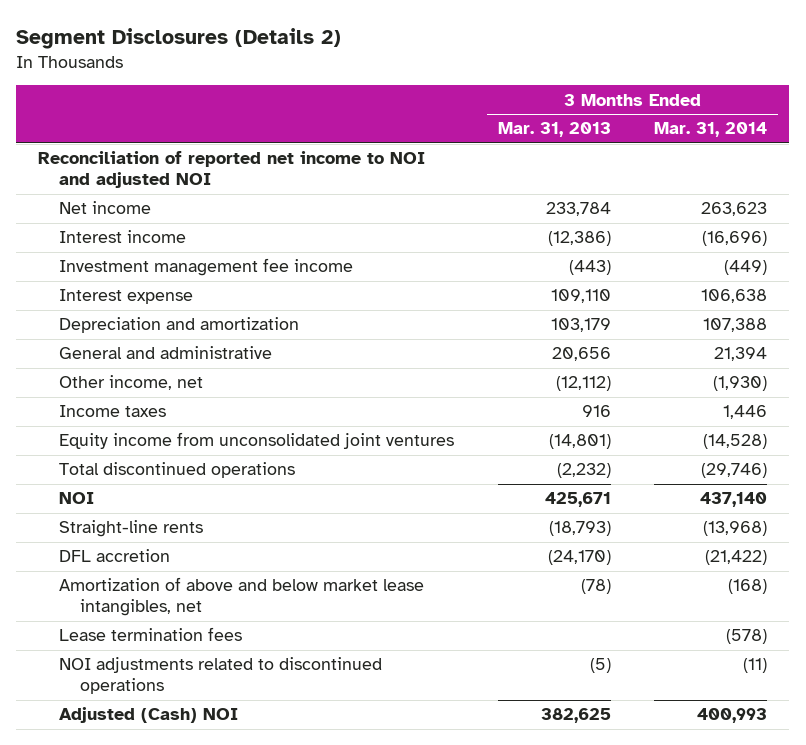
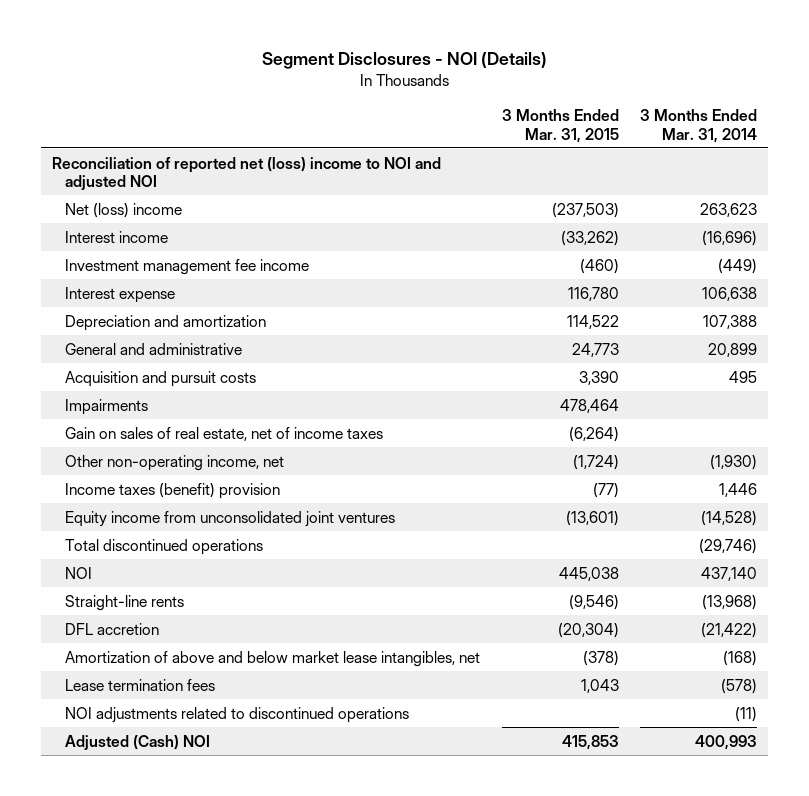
[16,27,342,49] Segment Disclosures (Details 2) -> [261,52,547,70] Segment Disclosures - NOI (Details)
[497,122,611,138] Mar. 31, 2013 -> none
none -> [501,109,619,143] 3 Months Ended Mar. 31, 2015
[38,151,426,189] Reconciliation of reported net income to NOI and adjusted NOI -> [52,156,442,191] Reconciliation of reported net (loss) income to NOI and adjusted NOI
[59,201,152,215] Net income -> [65,202,183,218] Net (loss) income
[714,347,768,362] 21,394 -> [708,342,758,357] 20,899
none -> [65,370,257,387] Acquisition and pursuit costs
none -> [65,398,149,415] Impairments
none -> [65,426,384,441] Gain on sales of real estate, net of income taxes
[59,375,204,391] Other income, net -> [65,454,285,471] Other non-operating income, net
[59,405,167,418] Income taxes -> [65,482,281,499] Income taxes (benefit) provision

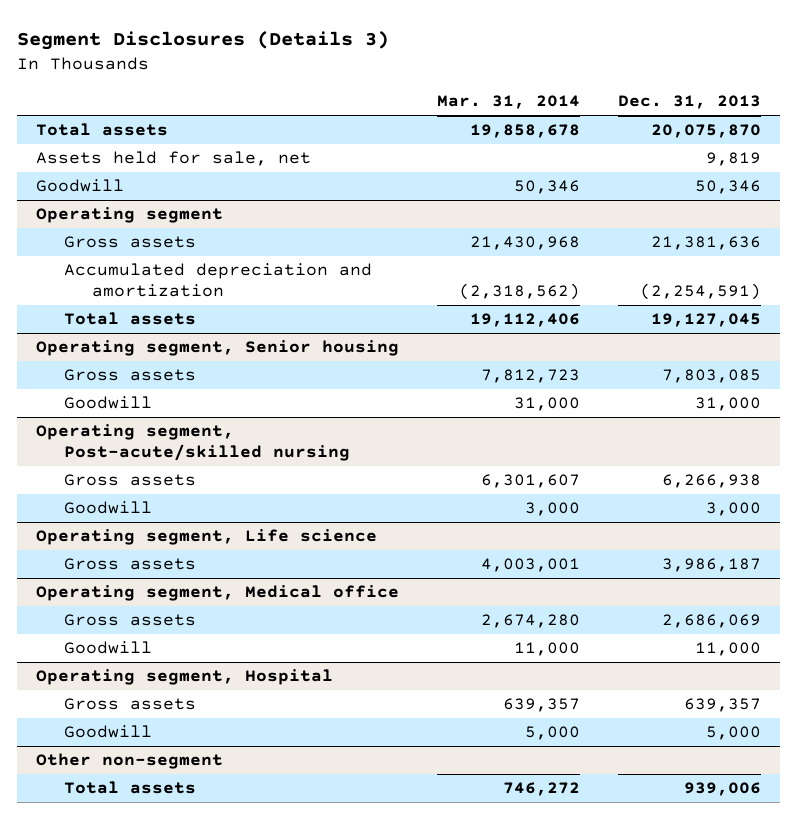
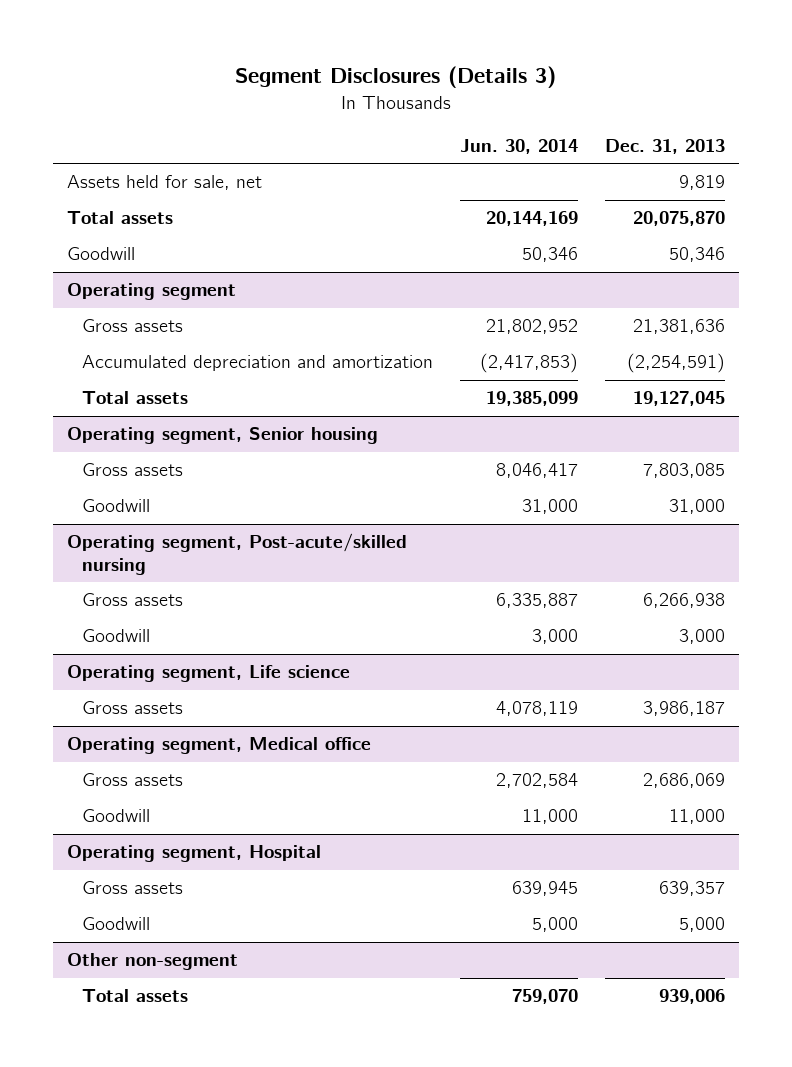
[437,95,581,110] Mar. 31, 2014 -> none
none -> [459,139,578,155] Jun. 30, 2014
[36,123,169,137] Total assets -> [67,211,174,225] Total assets

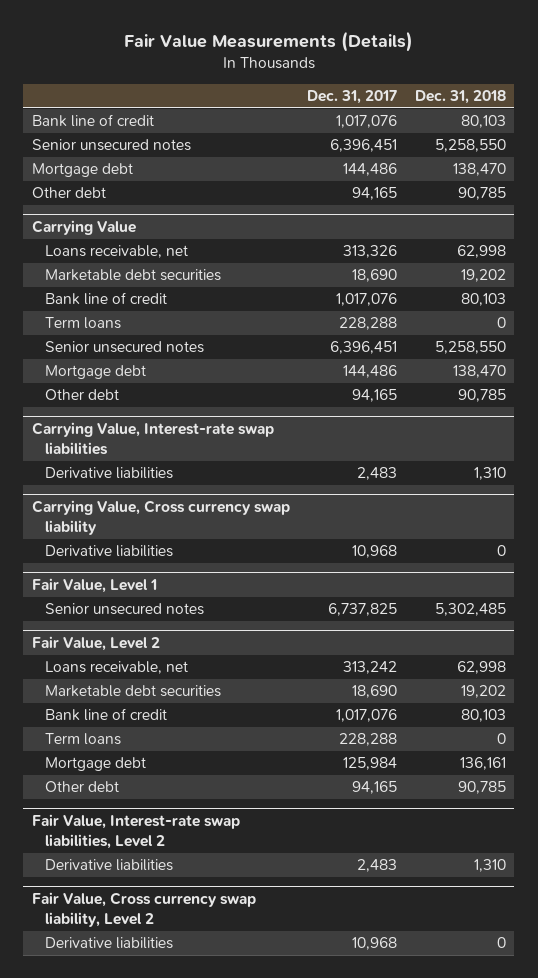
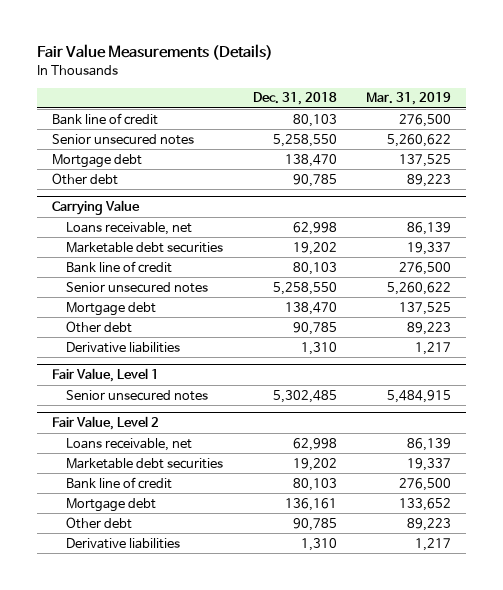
[307,90,398,105] Dec. 31, 2017 -> none
none -> [365,92,451,106] Mar. 31, 2019
[45,317,122,330] Term loans -> none
[31,422,274,455] Carrying Value, Interest-rate swap liabilities -> none
[31,500,290,535] Carrying Value, Cross currency swap liability -> none
[45,545,174,558] Derivative liabilities -> none
[45,733,122,746] Term loans -> none
[31,814,240,849] Fair Value, Interest-rate swap liabilities, Level 2 -> none
[31,892,256,927] Fair Value, Cross currency swap liability, Level 2 -> none
[45,937,174,950] Derivative liabilities -> none

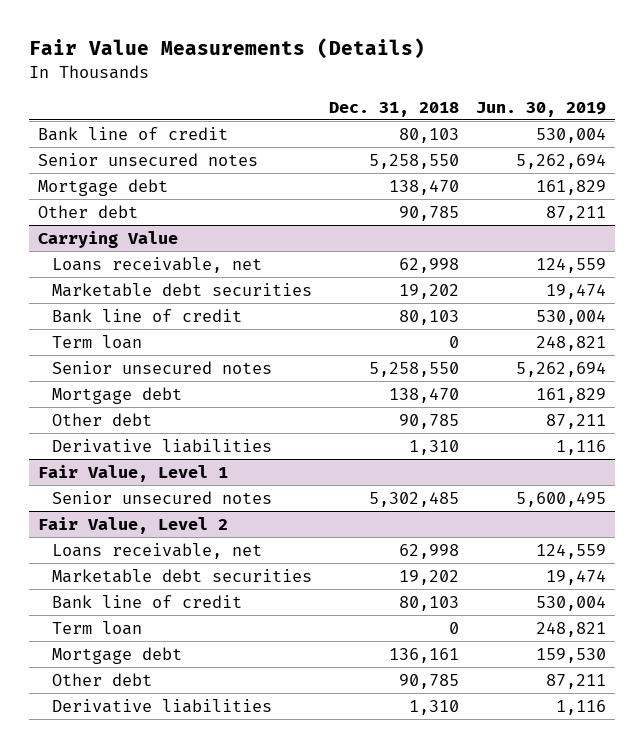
[365,92,451,106] Mar. 31, 2019 -> none
none -> [476,101,607,117] Jun. 30, 2019
none -> [51,334,142,349] Term loan
none -> [51,620,142,635] Term loan

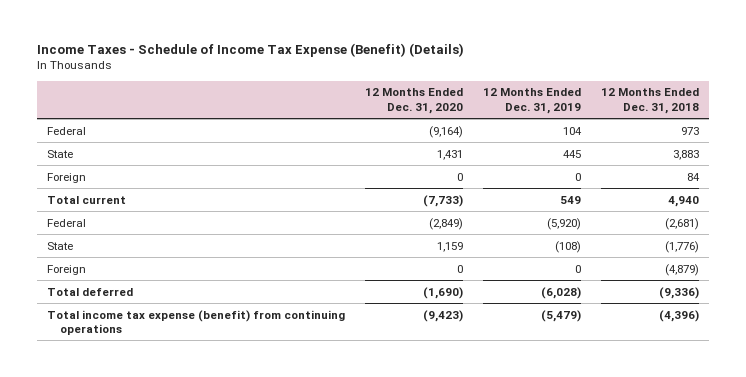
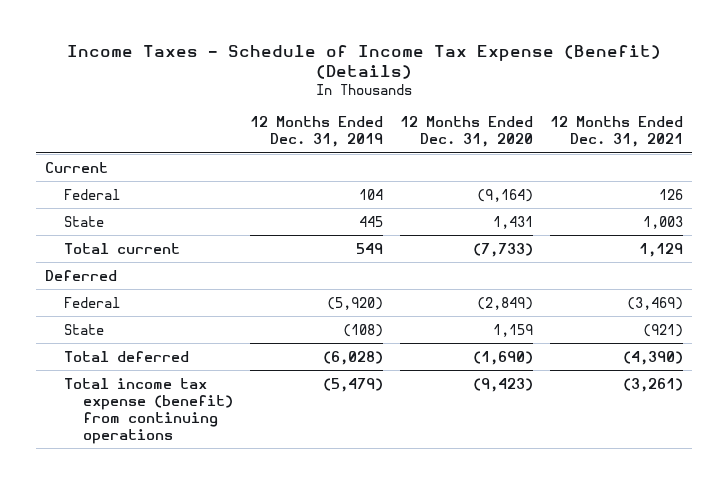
[601,88,700,114] 12 Months Ended Dec. 31, 2018 -> none
none -> [550,116,684,148] 12 Months Ended Dec. 31, 2021
none -> [44,161,108,173] Current
[46,172,86,183] Foreign -> none
none -> [44,269,117,281] Deferred
[46,264,86,275] Foreign -> none

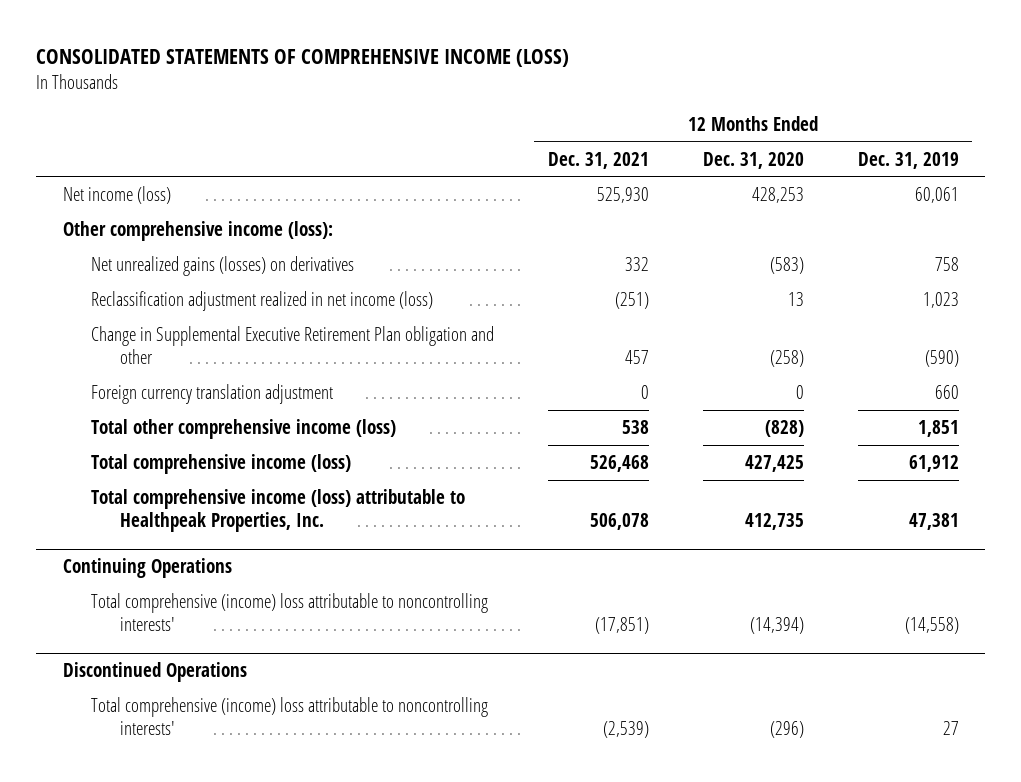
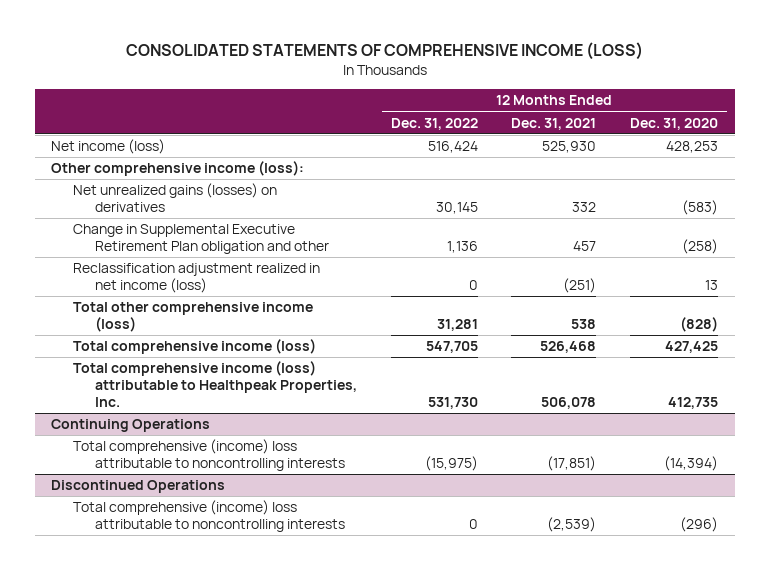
[857,151,959,169] Dec. 31, 2019 -> none
none -> [390,117,478,130] Dec. 31, 2022
[91,383,334,404] Foreign currency translation adjustment -> none
[91,290,434,311] Reclassification adjustment realized in net income (loss) -> [73,263,321,294] Reclassification adjustment realized in net income (loss)
[91,592,489,632] Total comprehensive (income) loss attributable to noncontrolling interests' -> [73,439,345,472] Total comprehensive (income) loss attributable to noncontrolling interests
[91,696,489,736] Total comprehensive (income) loss attributable to noncontrolling interests' -> [73,500,345,533] Total comprehensive (income) loss attributable to noncontrolling interests

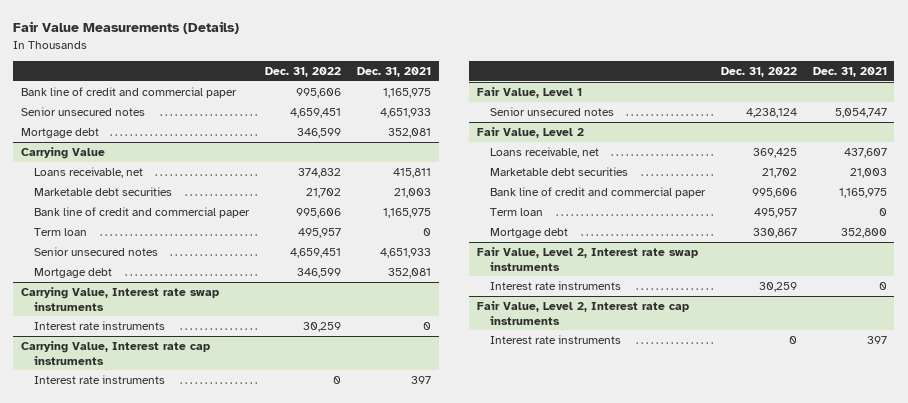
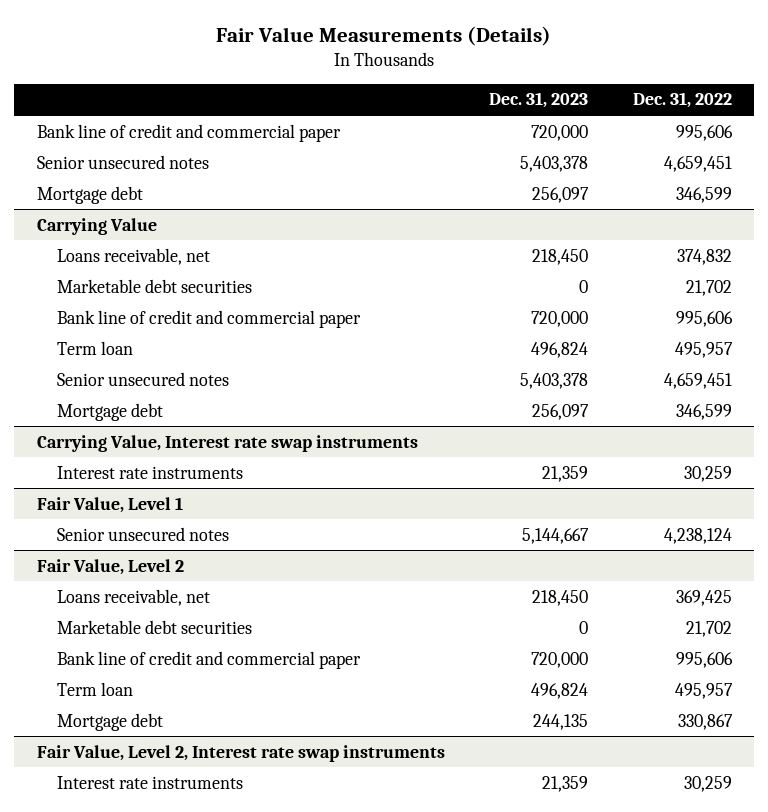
[356,66,431,77] Dec. 31, 2021 -> none
none -> [489,92,589,109] Dec. 31, 2023
[21,341,211,365] Carrying Value, Interest rate cap instruments -> none
[34,375,166,385] Interest rate instruments -> none
[477,301,690,325] Fair Value, Level 2, Interest rate cap instruments -> none
[490,335,622,345] Interest rate instruments -> none

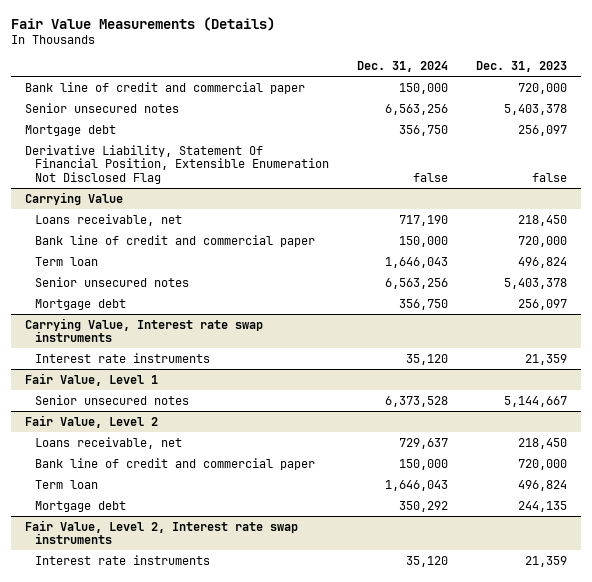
[632,92,732,109] Dec. 31, 2022 -> none
none -> [356,61,448,73] Dec. 31, 2024
none -> [24,144,329,184] Derivative Liability, Statement Of Financial Position, Extensible Enumeration Not Disclosed Flag
[56,278,252,293] Marketable debt securities -> none
[56,619,252,634] Marketable debt securities -> none

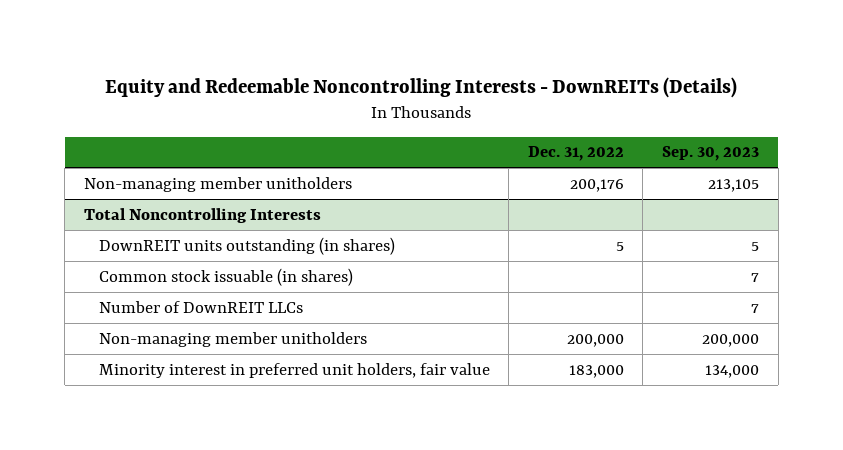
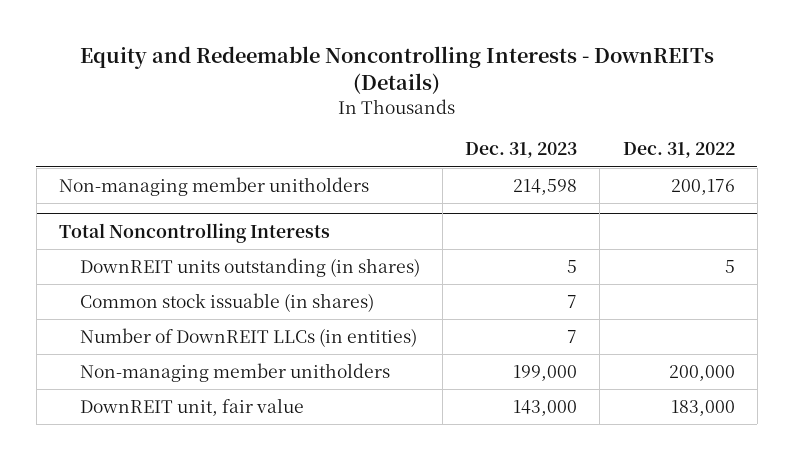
[662,146,760,162] Sep. 30, 2023 -> none
none -> [465,142,578,159] Dec. 31, 2023
[98,300,303,313] Number of DownREIT LLCs -> [79,327,417,347] Number of DownREIT LLCs (in entities)
[98,362,490,378] Minority interest in preferred unit holders, fair value -> [79,397,304,416] DownREIT unit, fair value

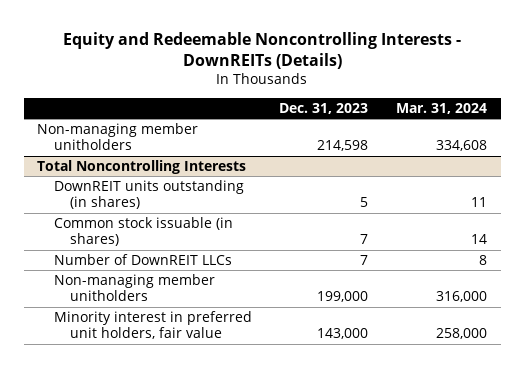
[622,142,735,159] Dec. 31, 2022 -> none
none -> [396,102,488,114] Mar. 31, 2024
[79,327,417,347] Number of DownREIT LLCs (in entities) -> [53,253,232,265] Number of DownREIT LLCs
[79,397,304,416] DownREIT unit, fair value -> [53,310,252,340] Minority interest in preferred unit holders, fair value

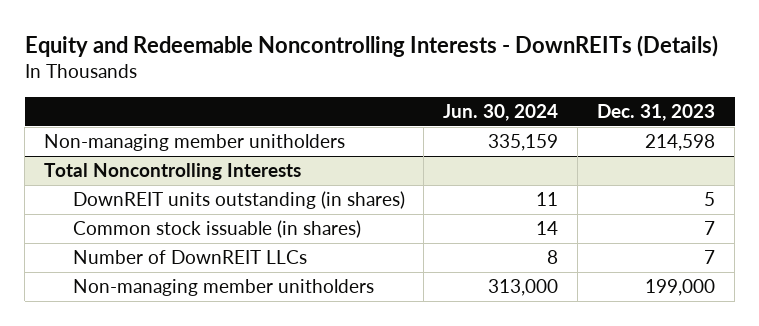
[396,102,488,114] Mar. 31, 2024 -> none
none -> [443,103,559,121] Jun. 30, 2024
[53,310,252,340] Minority interest in preferred unit holders, fair value -> none

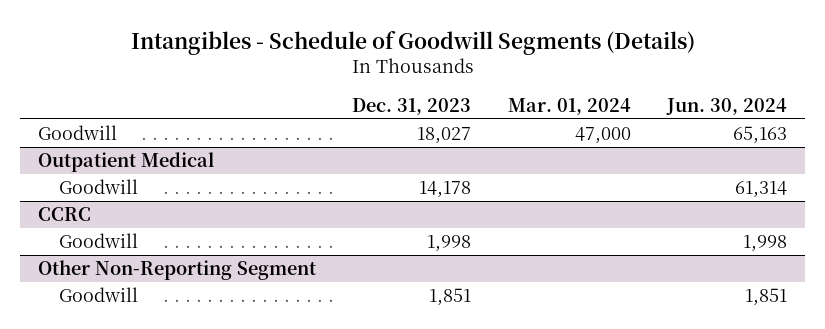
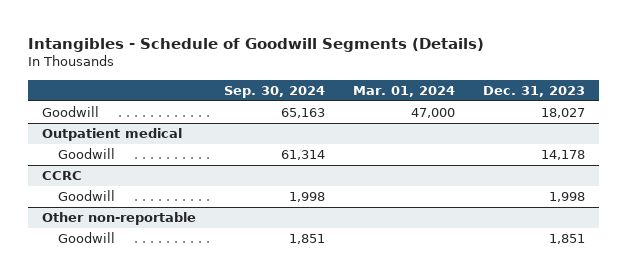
[665,97,787,115] Jun. 30, 2024 -> none
none -> [224,85,326,98] Sep. 30, 2024
[38,152,215,173] Outpatient Medical -> [42,128,183,142] Outpatient medical
[38,260,317,281] Other Non-Reporting Segment -> [42,212,197,226] Other non-reportable

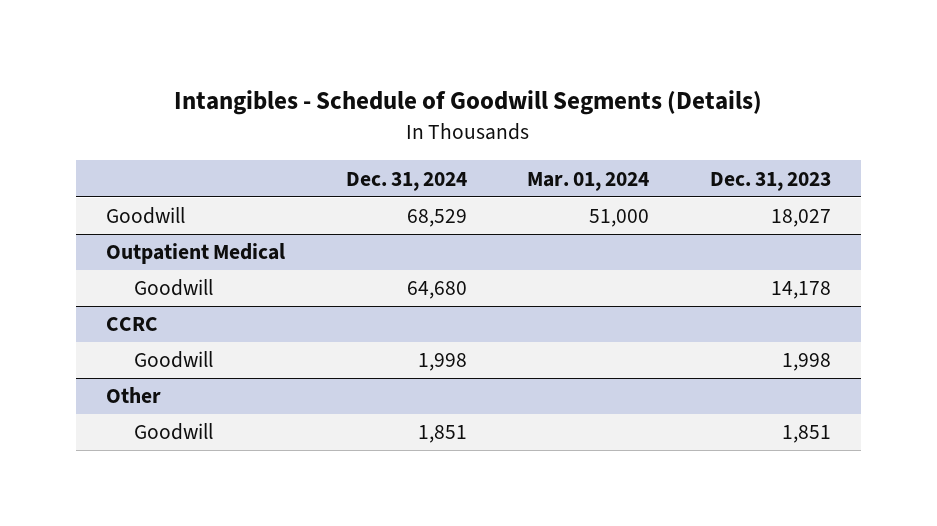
[224,85,326,98] Sep. 30, 2024 -> none
none -> [345,171,467,191] Dec. 31, 2024
[411,108,456,119] 47,000 -> [589,209,650,228] 51,000
[42,128,183,142] Outpatient medical -> [105,243,285,265] Outpatient Medical
[42,212,197,226] Other non-reportable -> [105,387,161,404] Other

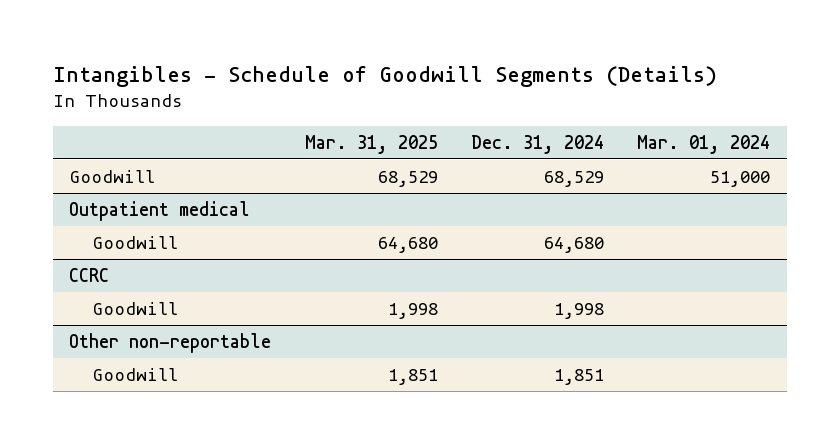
[709,171,831,191] Dec. 31, 2023 -> none
none -> [304,134,438,154] Mar. 31, 2025
[105,243,285,265] Outpatient Medical -> [69,200,251,221] Outpatient medical
[105,387,161,404] Other -> [69,332,272,353] Other non-reportable

